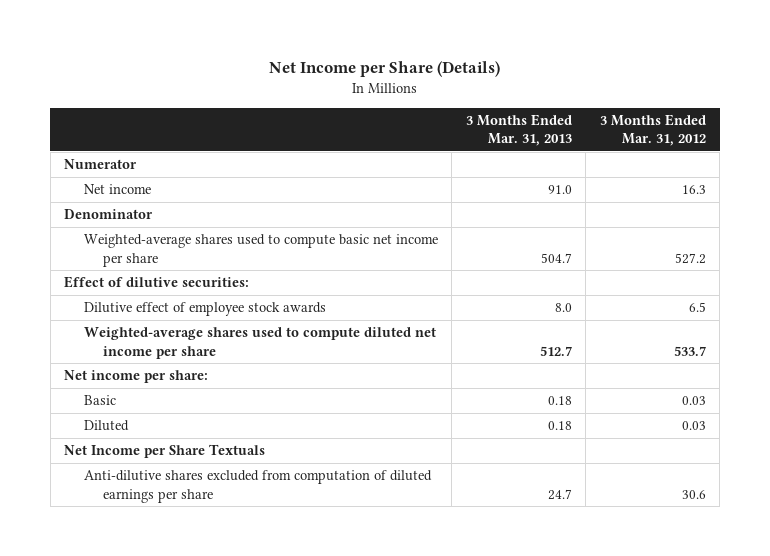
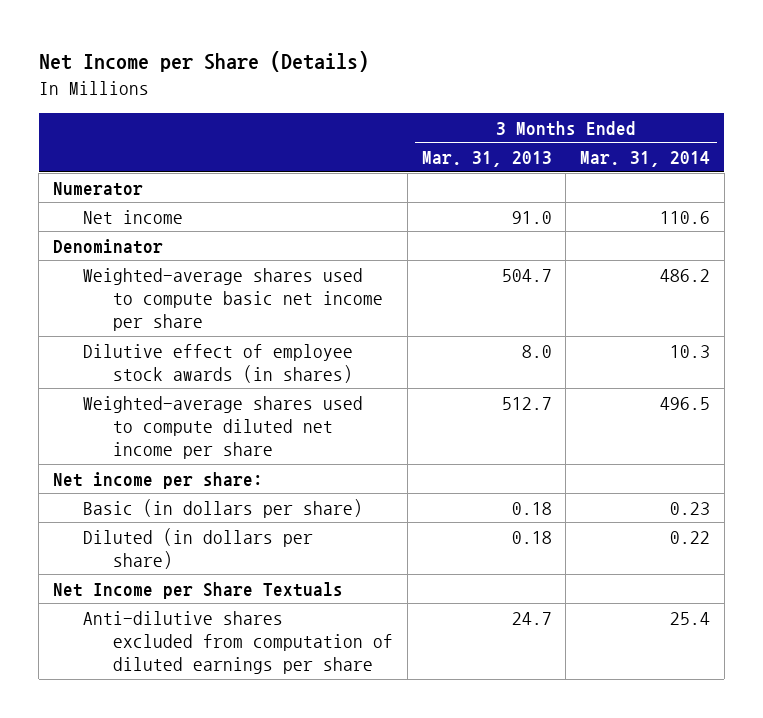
[599,113,706,147] 3 Months Ended Mar. 31, 2012 -> none
none -> [580,151,711,168] Mar. 31, 2014
[64,276,250,289] Effect of dilutive securities: -> none
[83,302,326,317] Dilutive effect of employee stock awards -> [83,343,354,383] Dilutive effect of employee stock awards (in shares)
[83,395,116,406] Basic -> [83,498,364,518] Basic (in dollars per share)
[83,420,129,432] Diluted -> [83,527,314,569] Diluted (in dollars per share)

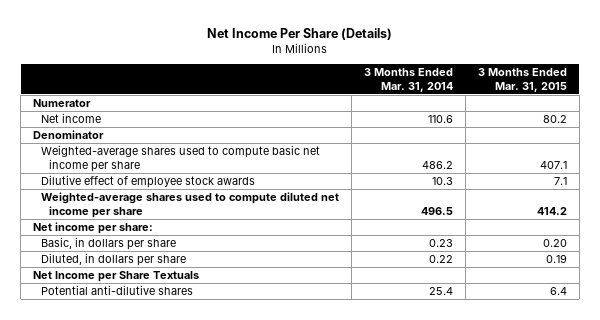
[38,51,369,73] Net Income per Share (Details) -> [206,27,392,40] Net Income Per Share (Details)
[421,151,552,168] Mar. 31, 2013 -> none
none -> [477,67,567,92] 3 Months Ended Mar. 31, 2015
[83,343,354,383] Dilutive effect of employee stock awards (in shares) -> [40,175,255,189] Dilutive effect of employee stock awards
[83,498,364,518] Basic (in dollars per share) -> [40,237,176,251] Basic, in dollars per share
[83,527,314,569] Diluted (in dollars per share) -> [40,253,186,267] Diluted, in dollars per share
[83,610,394,675] Anti-dilutive shares excluded from computation of diluted earnings per share -> [40,285,193,296] Potential anti-dilutive shares

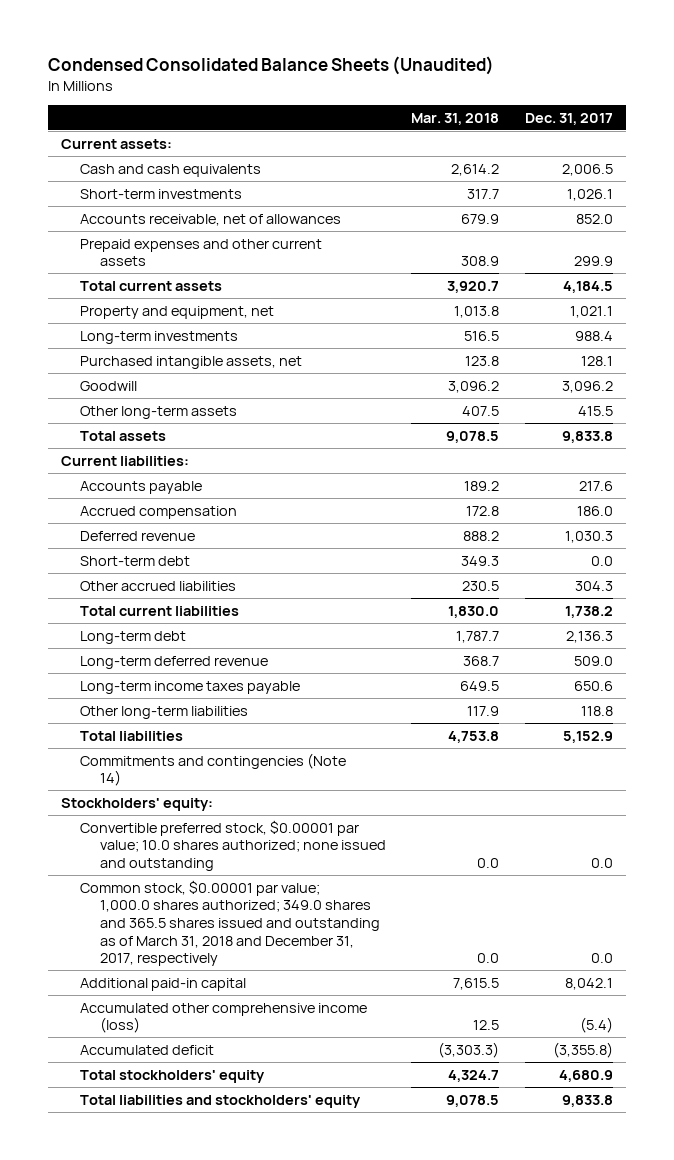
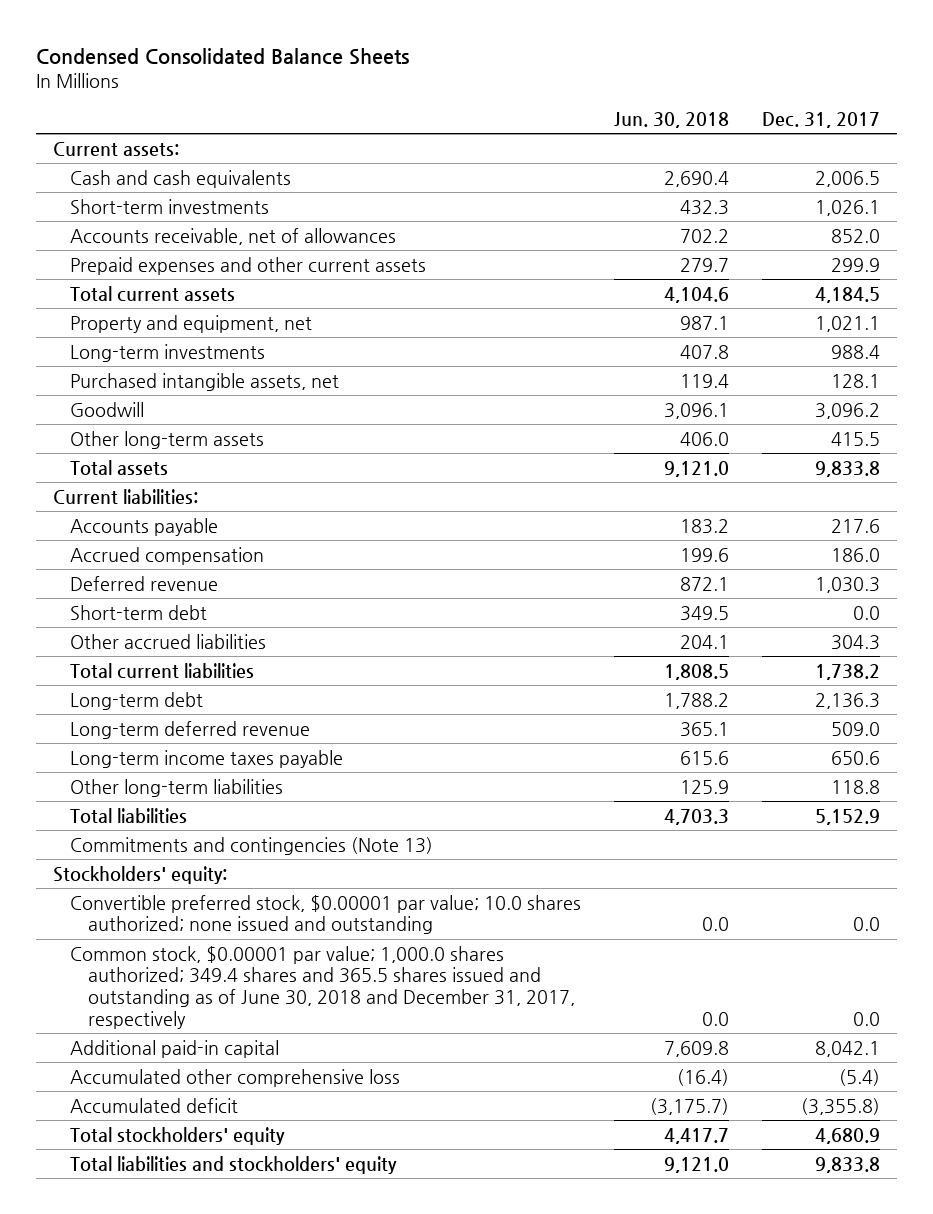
[48,56,495,76] Condensed Consolidated Balance Sheets (Unaudited) -> [36,48,410,66] Condensed Consolidated Balance Sheets
[411,112,500,125] Mar. 31, 2018 -> none
none -> [614,111,730,128] Jun. 30, 2018
[80,752,347,787] Commitments and contingencies (Note 14) -> [70,836,434,855] Commitments and contingencies (Note 13)
[80,879,380,967] Common stock, $0.00001 par value; 1,000.0 shares authorized; 349.0 shares and 365.5 shares issued and outstanding as of March 31, 2018 and December 31, 2017, respectively -> [70,945,575,1029] Common stock, $0.00001 par value; 1,000.0 shares authorized; 349.4 shares and 365.5 shares issued and outstanding as of June 30, 2018 and December 31, 2017, respectively
[80,1002,368,1034] Accumulated other comprehensive income (loss) -> [70,1068,401,1087] Accumulated other comprehensive loss

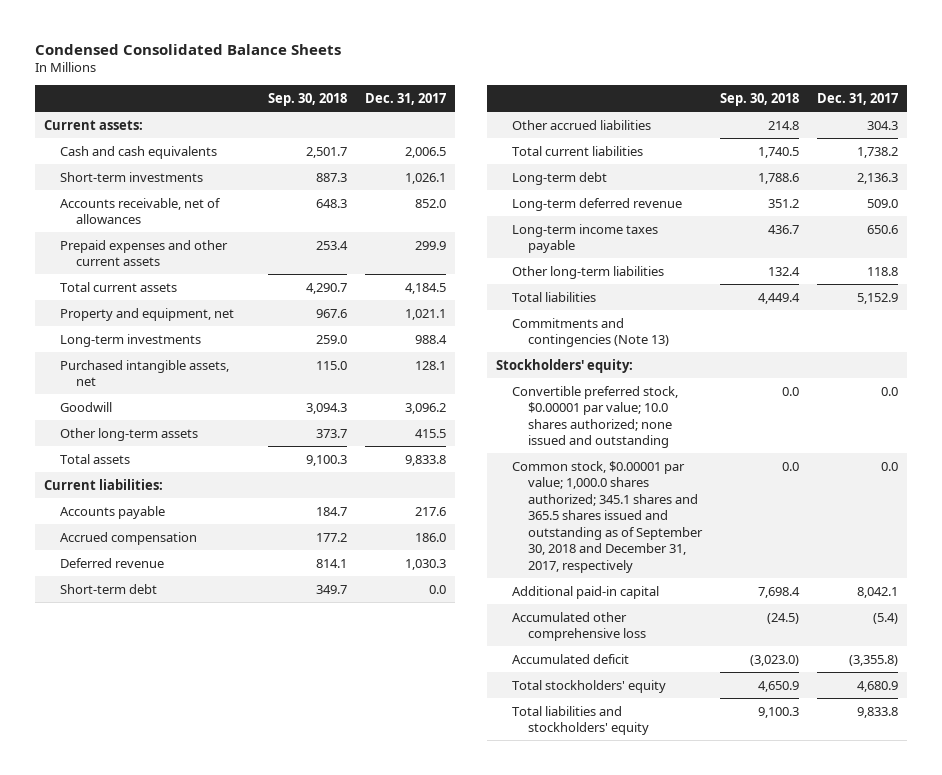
[614,111,730,128] Jun. 30, 2018 -> none
none -> [268,92,348,106] Sep. 30, 2018
[70,945,575,1029] Common stock, $0.00001 par value; 1,000.0 shares authorized; 349.4 shares and 365.5 shares issued and outstanding as of June 30, 2018 and December 31, 2017, respectively -> [512,460,704,573] Common stock, $0.00001 par value; 1,000.0 shares authorized; 345.1 shares and 365.5 shares issued and outstanding as of September 30, 2018 and December 31, 2017, respectively

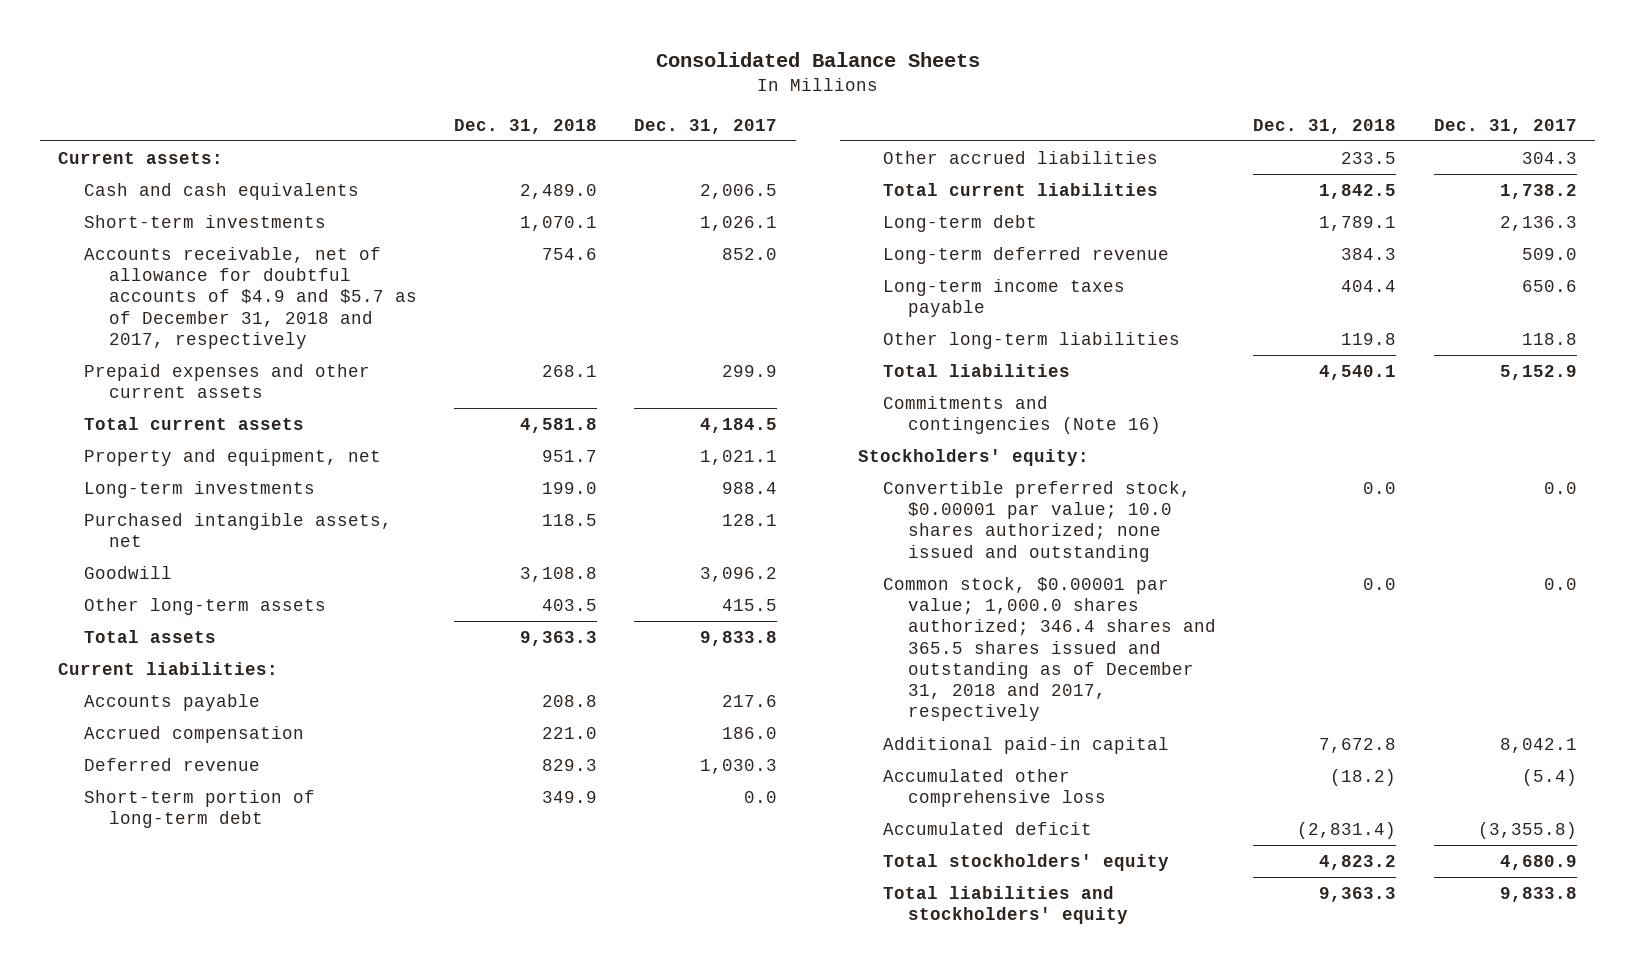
[34,43,341,55] Condensed Consolidated Balance Sheets -> [655,52,980,68] Consolidated Balance Sheets
[268,92,348,106] Sep. 30, 2018 -> none
none -> [453,118,597,134] Dec. 31, 2018
[60,197,222,225] Accounts receivable, net of allowances -> [83,246,417,349] Accounts receivable, net of allowance for doubtful accounts of $4.9 and $5.7 as of December 31, 2018 and 2017, respectively
[60,583,158,594] Short-term debt -> [83,789,315,829] Short-term portion of long-term debt
[512,317,670,348] Commitments and contingencies (Note 13) -> [883,395,1162,435] Commitments and contingencies (Note 16)
[512,460,704,573] Common stock, $0.00001 par value; 1,000.0 shares authorized; 345.1 shares and 365.5 shares issued and outstanding as of September 30, 2018 and December 31, 2017, respectively -> [883,576,1217,722] Common stock, $0.00001 par value; 1,000.0 shares authorized; 346.4 shares and 365.5 shares issued and outstanding as of December 31, 2018 and 2017, respectively

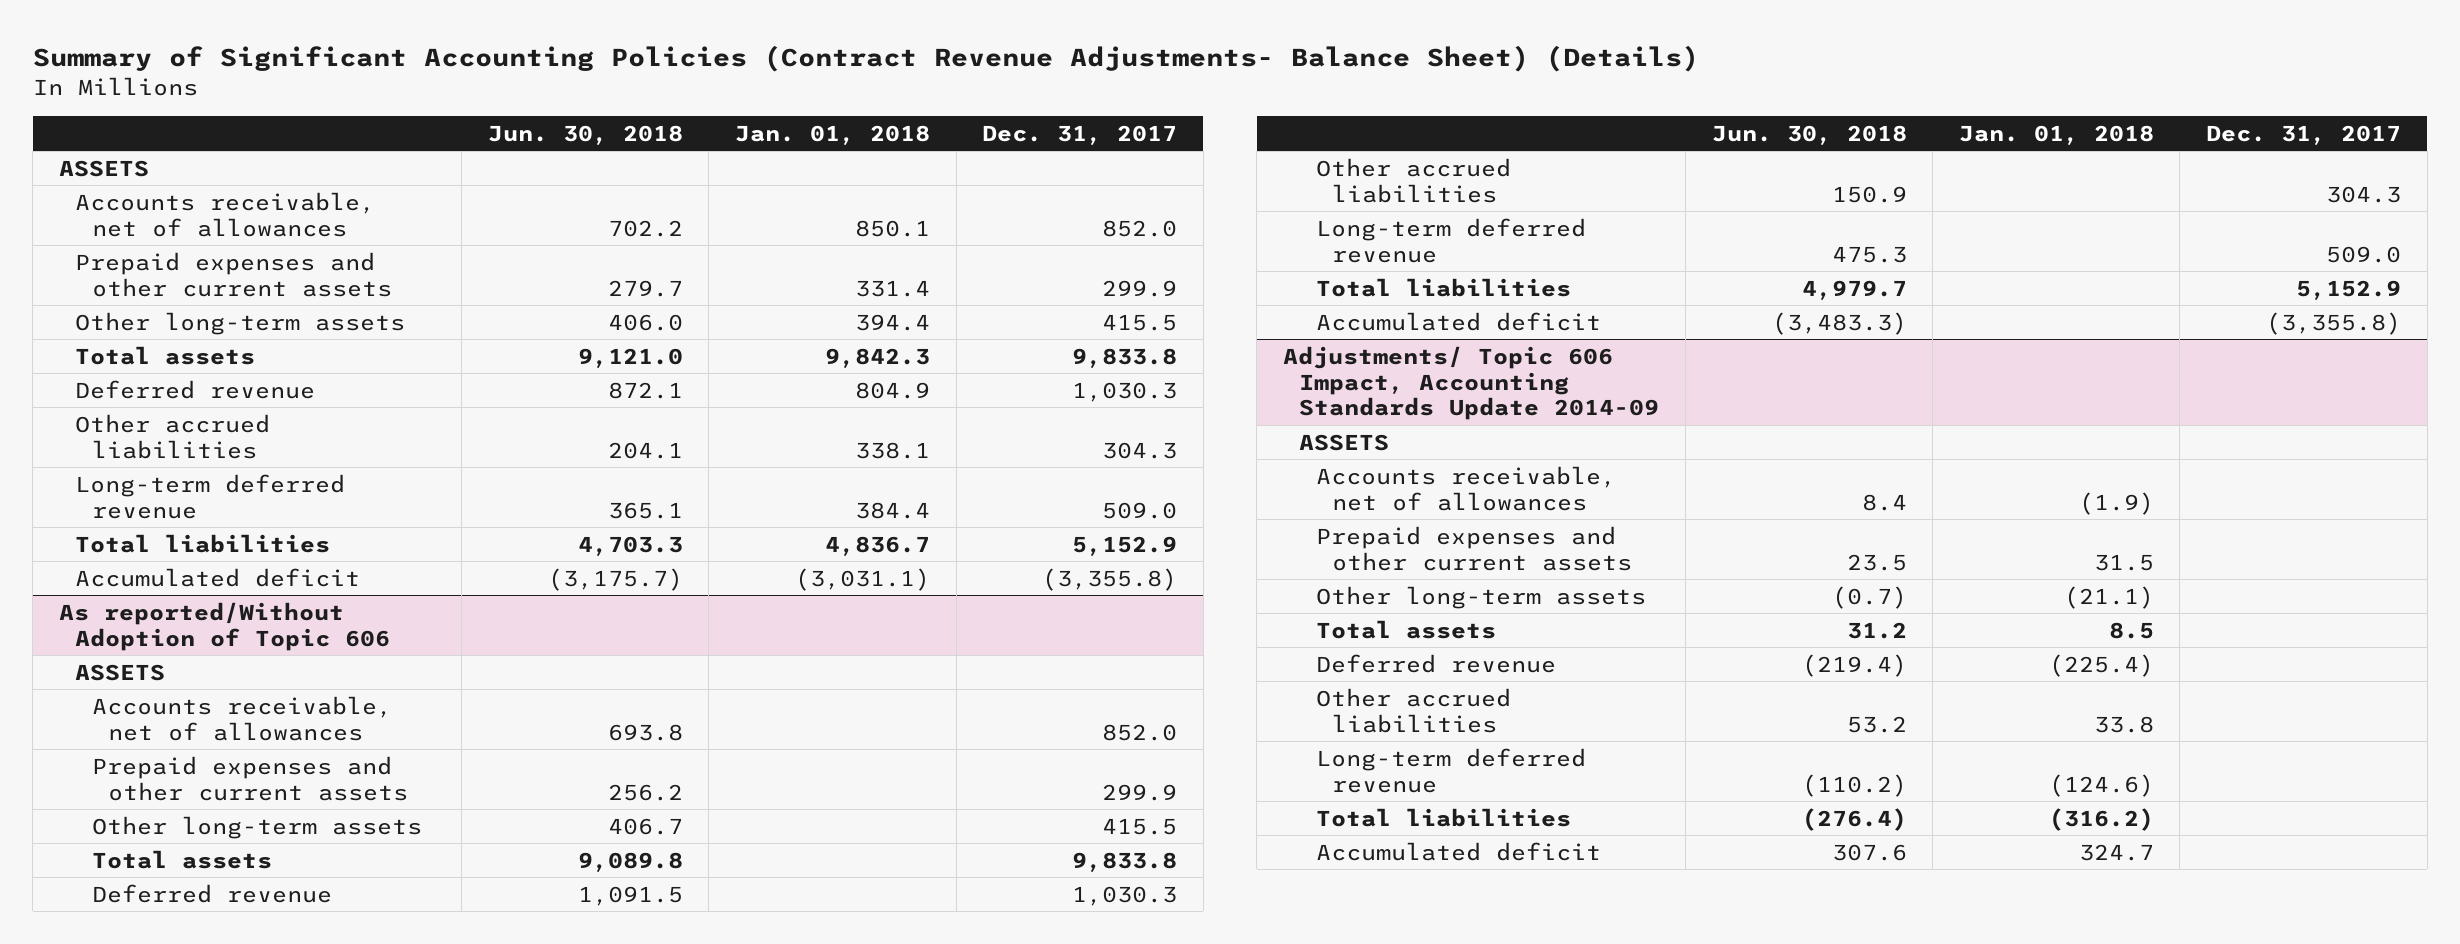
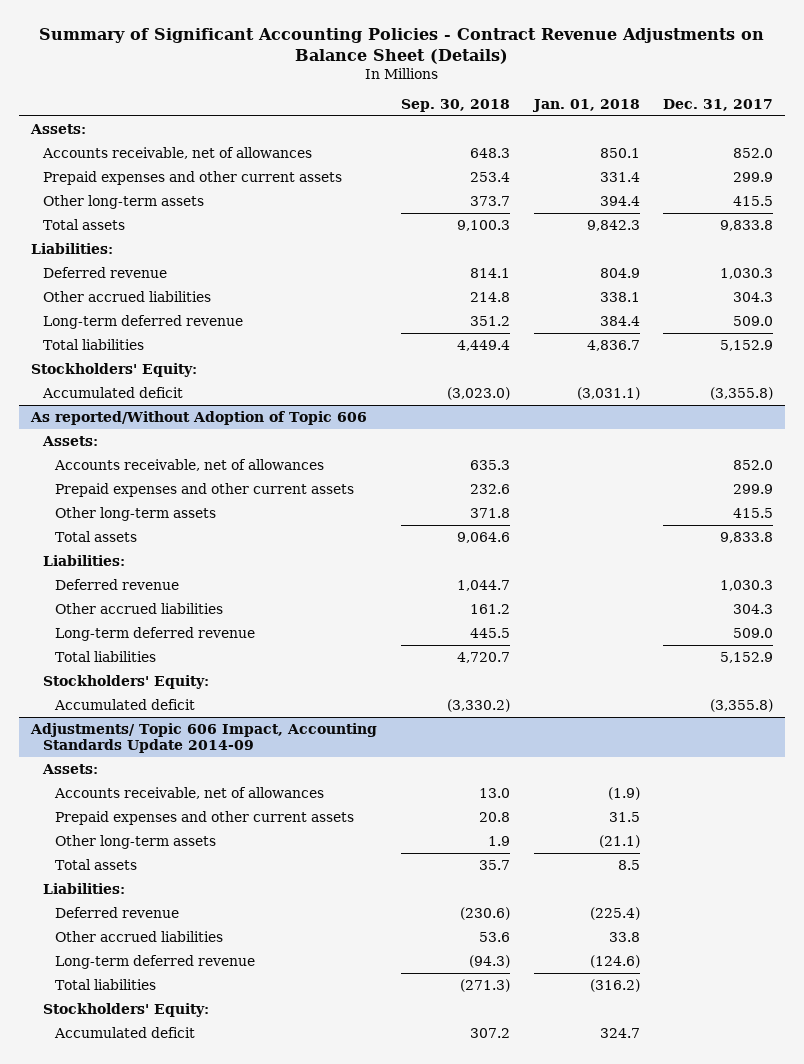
[32,44,1699,72] Summary of Significant Accounting Policies (Contract Revenue Adjustments- Balance Sheet) (Details) -> [39,27,765,64] Summary of Significant Accounting Policies - Contract Revenue Adjustments on Balance Sheet (Details)
[487,124,683,145] Jun. 30, 2018 -> none
none -> [400,98,510,112] Sep. 30, 2018
[58,159,149,177] ASSETS -> [29,123,86,134] Assets:
none -> [30,242,113,254] Liabilities:
none -> [30,362,197,377] Stockholders' Equity:
[75,663,166,681] ASSETS -> [41,435,98,446] Assets:
none -> [42,554,125,566] Liabilities:
none -> [42,674,209,689] Stockholders' Equity:
[1299,433,1390,451] ASSETS -> [41,763,98,774] Assets:
none -> [42,882,125,894] Liabilities:
none -> [42,1002,209,1017] Stockholders' Equity:

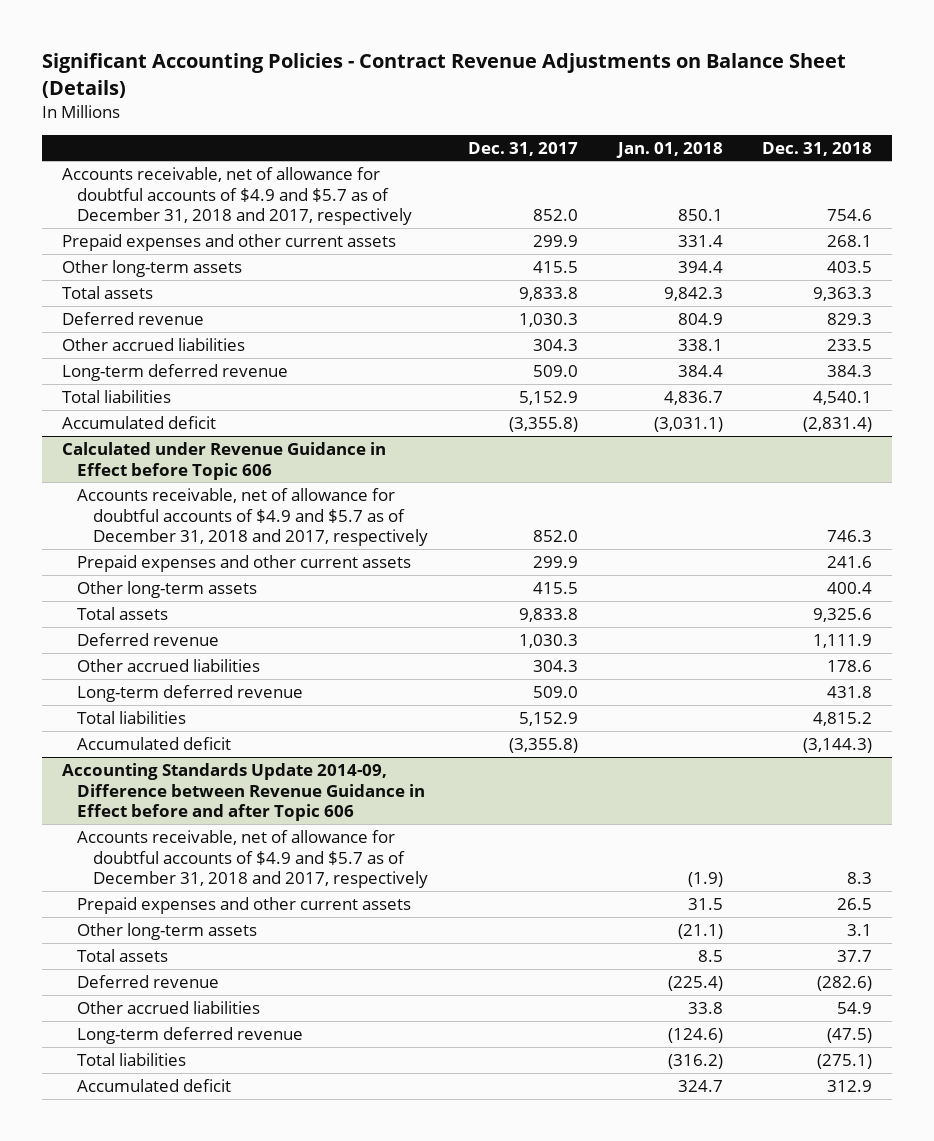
[39,27,765,64] Summary of Significant Accounting Policies - Contract Revenue Adjustments on Balance Sheet (Details) -> [41,53,846,98] Significant Accounting Policies - Contract Revenue Adjustments on Balance Sheet (Details)
[400,98,510,112] Sep. 30, 2018 -> none
none -> [762,141,873,156] Dec. 31, 2018
[29,123,86,134] Assets: -> none
[41,146,312,159] Accounts receivable, net of allowances -> [61,166,413,226] Accounts receivable, net of allowance for doubtful accounts of $4.9 and $5.7 as of December 31, 2018 and 2017, respectively
[30,242,113,254] Liabilities: -> none
[30,362,197,377] Stockholders' Equity: -> none
[41,435,98,446] Assets: -> none
[29,410,367,425] As reported/Without Adoption of Topic 606 -> [61,441,386,480] Calculated under Revenue Guidance in Effect before Topic 606
[53,458,324,471] Accounts receivable, net of allowances -> [77,487,428,547] Accounts receivable, net of allowance for doubtful accounts of $4.9 and $5.7 as of December 31, 2018 and 2017, respectively
[42,554,125,566] Liabilities: -> none
[42,674,209,689] Stockholders' Equity: -> none
[29,722,377,753] Adjustments/ Topic 606 Impact, Accounting Standards Update 2014-09 -> none
[41,763,98,774] Assets: -> none
none -> [61,762,426,822] Accounting Standards Update 2014-09, Difference between Revenue Guidance in Effect before and after Topic 606
[53,786,324,799] Accounts receivable, net of allowances -> [77,829,428,889] Accounts receivable, net of allowance for doubtful accounts of $4.9 and $5.7 as of December 31, 2018 and 2017, respectively
[42,882,125,894] Liabilities: -> none
[42,1002,209,1017] Stockholders' Equity: -> none

